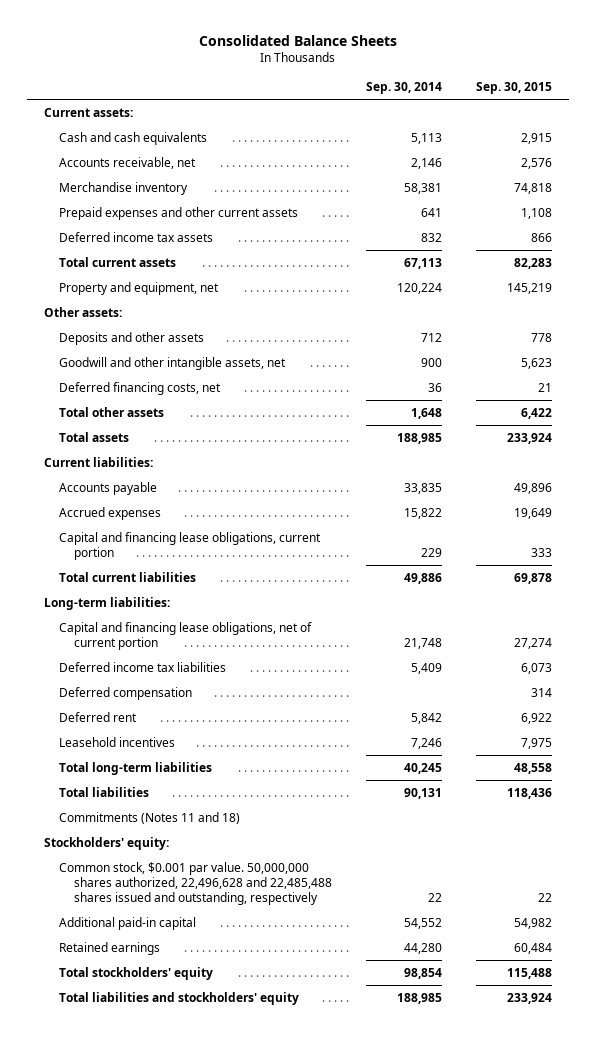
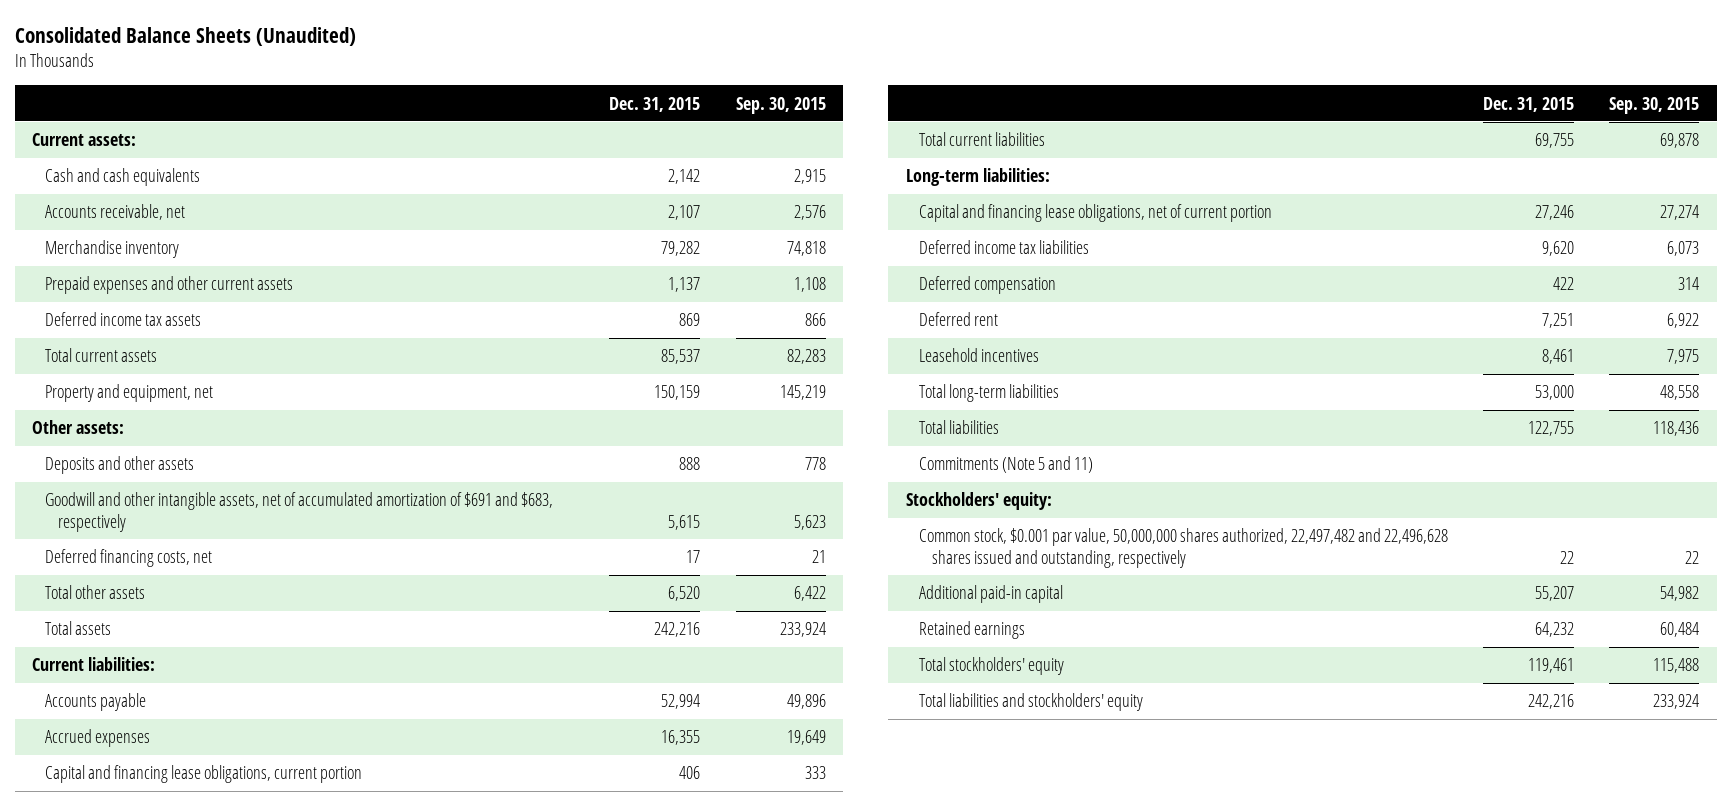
[199,35,398,47] Consolidated Balance Sheets -> [14,26,356,46] Consolidated Balance Sheets (Unaudited)
[365,82,442,95] Sep. 30, 2014 -> none
none -> [609,96,701,112] Dec. 31, 2015
[58,356,286,370] Goodwill and other intangible assets, net -> [45,492,554,532] Goodwill and other intangible assets, net of accumulated amortization of $691 and $683, respectively
[58,811,240,824] Commitments (Notes 11 and 18) -> [918,456,1093,474] Commitments (Note 5 and 11)
[58,861,332,906] Common stock, $0.001 par value. 50,000,000 shares authorized, 22,496,628 and 22,485,488 shares issued and outstanding, respectively -> [918,528,1448,568] Common stock, $0.001 par value, 50,000,000 shares authorized, 22,497,482 and 22,496,628 shares issued and outstanding, respectively

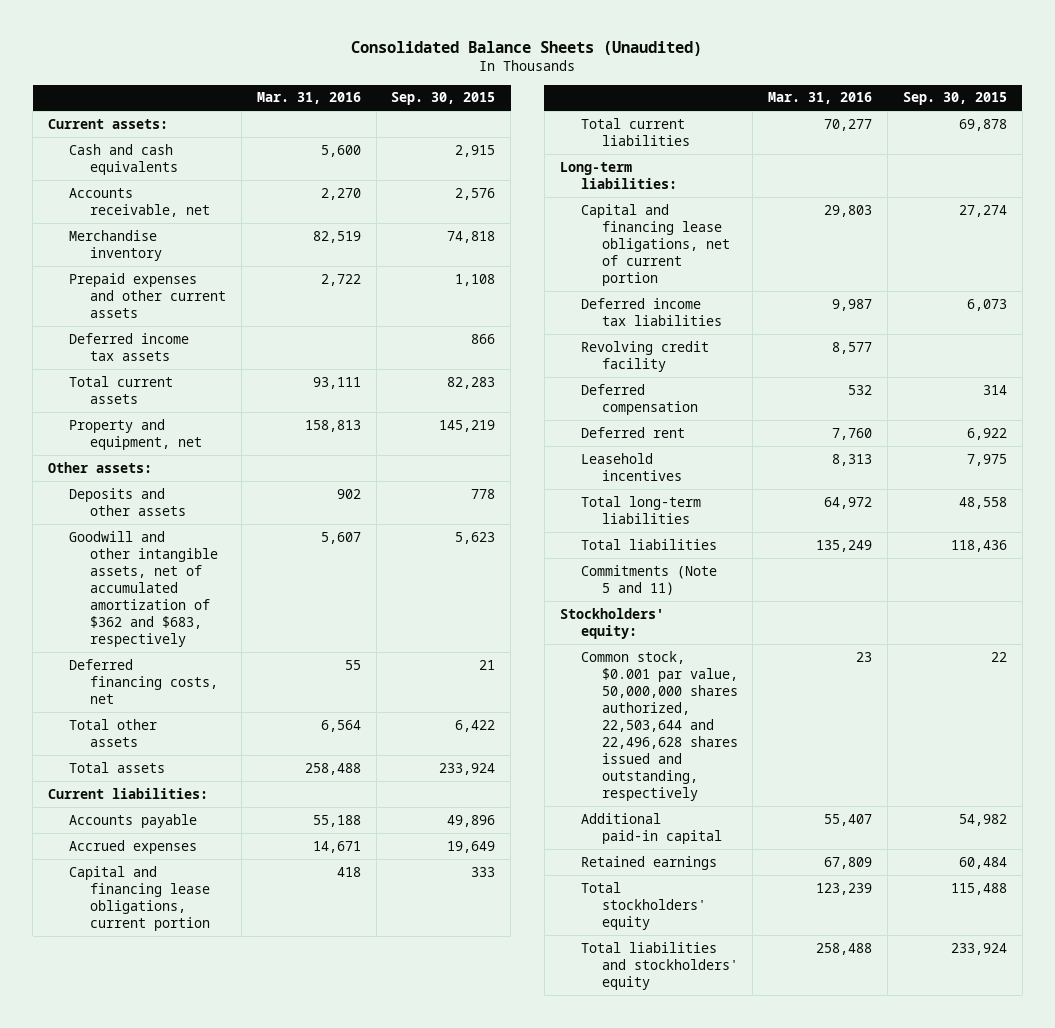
[609,96,701,112] Dec. 31, 2015 -> none
none -> [256,92,361,105] Mar. 31, 2016
[45,492,554,532] Goodwill and other intangible assets, net of accumulated amortization of $691 and $683, respectively -> [69,530,219,647] Goodwill and other intangible assets, net of accumulated amortization of $362 and $683, respectively
none -> [580,340,709,372] Revolving credit facility
[918,528,1448,568] Common stock, $0.001 par value, 50,000,000 shares authorized, 22,497,482 and 22,496,628 shares issued and outstanding, respectively -> [580,650,738,801] Common stock, $0.001 par value, 50,000,000 shares authorized, 22,503,644 and 22,496,628 shares issued and outstanding, respectively

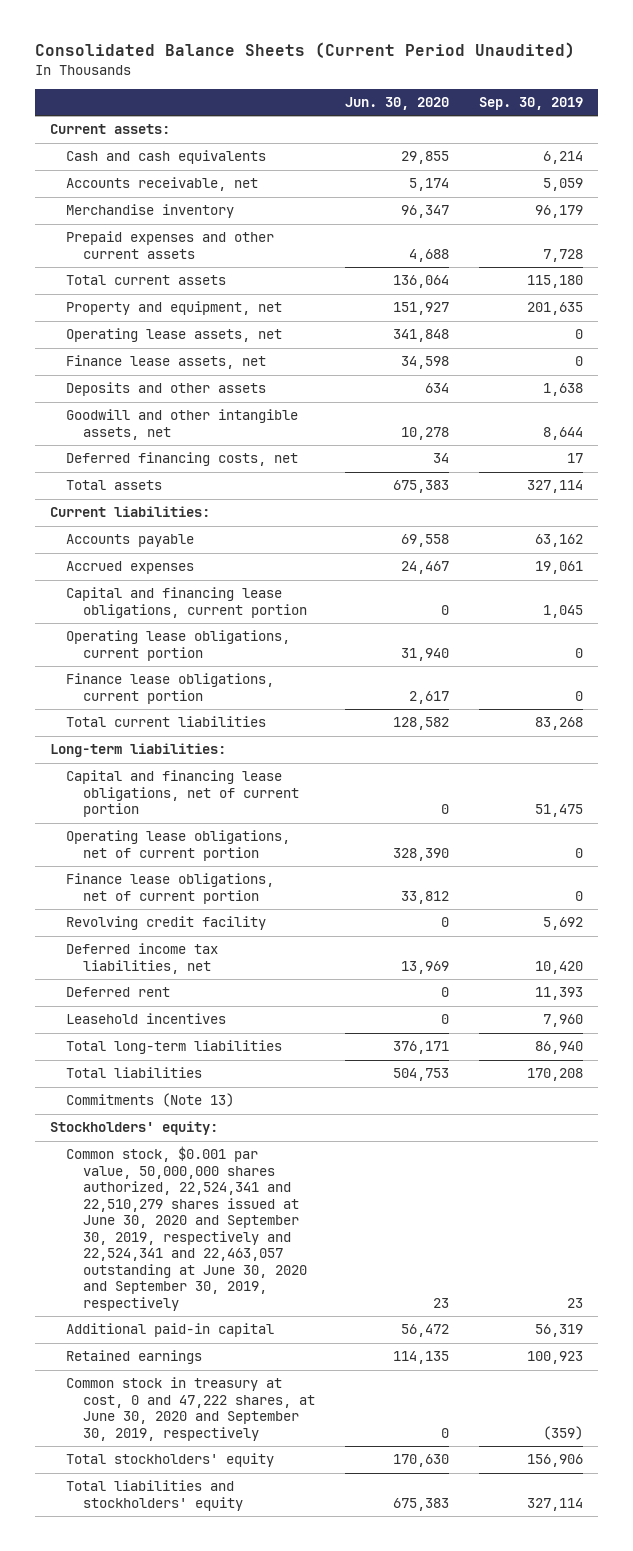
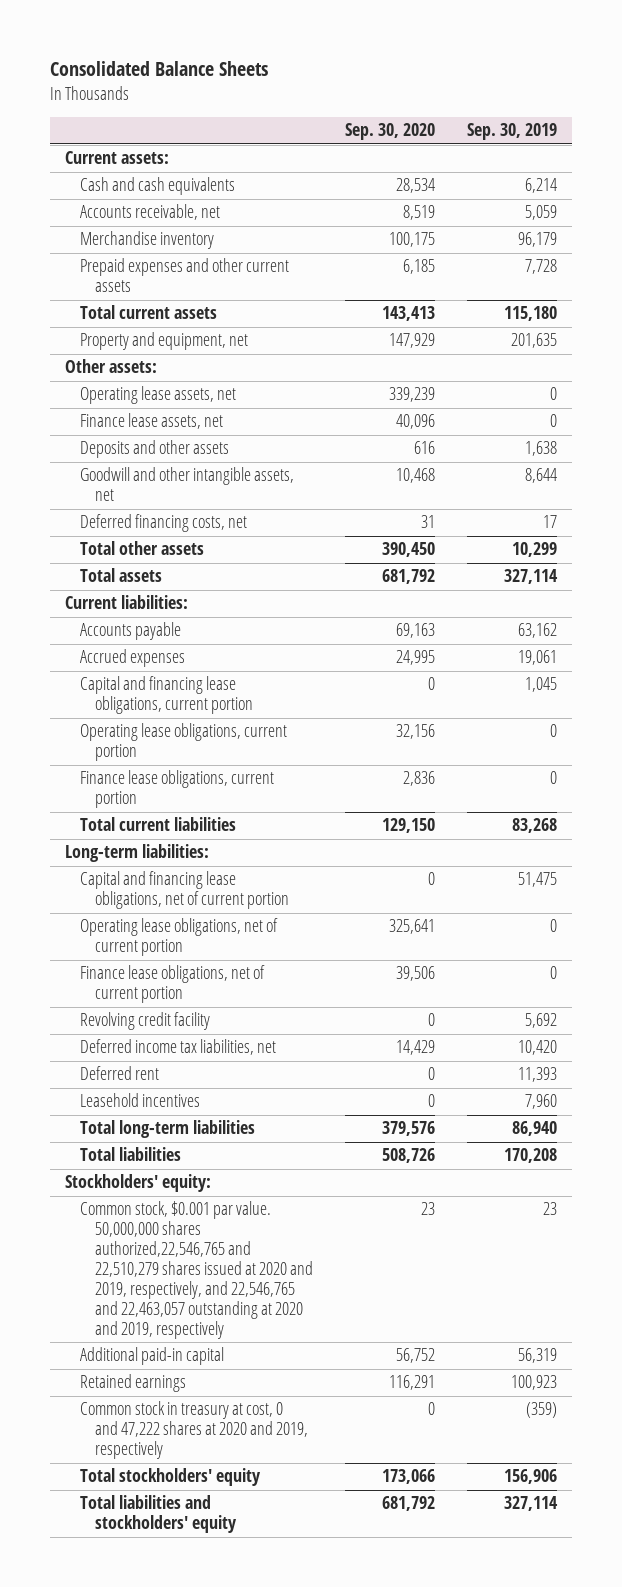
[35,42,576,59] Consolidated Balance Sheets (Current Period Unaudited) -> [49,61,268,77] Consolidated Balance Sheets
[344,96,449,110] Jun. 30, 2020 -> none
none -> [344,123,435,141] Sep. 30, 2020
none -> [65,359,158,374] Other assets:
none -> [80,541,205,556] Total other assets
[66,1093,235,1108] Commitments (Note 13) -> none
[66,1146,307,1311] Common stock, $0.001 par value, 50,000,000 shares authorized, 22,524,341 and 22,510,279 shares issued at June 30, 2020 and September 30, 2019, respectively and 22,524,341 and 22,463,057 outstanding at June 30, 2020 and September 30, 2019, respectively -> [80,1201,314,1340] Common stock, $0.001 par value. 50,000,000 shares authorized,22,546,765 and 22,510,279 shares issued at 2020 and 2019, respectively, and 22,546,765 and 22,463,057 outstanding at 2020 and 2019, respectively
[66,1377,315,1441] Common stock in treasury at cost, 0 and 47,222 shares, at June 30, 2020 and September 30, 2019, respectively -> [80,1401,309,1460] Common stock in treasury at cost, 0 and 47,222 shares at 2020 and 2019, respectively

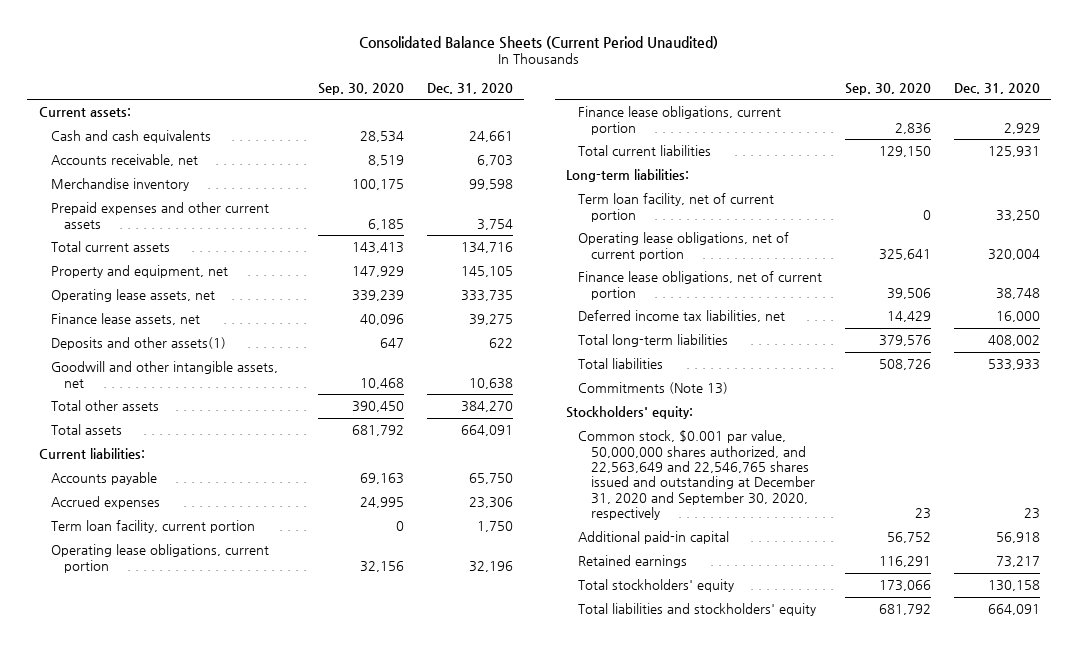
[49,61,268,77] Consolidated Balance Sheets -> [359,35,719,49] Consolidated Balance Sheets (Current Period Unaudited)
[466,123,557,141] Sep. 30, 2019 -> none
none -> [426,82,513,94] Dec. 31, 2020
[65,359,158,374] Other assets: -> none
[80,440,230,459] Deposits and other assets -> [51,337,227,351] Deposits and other assets(1)
[413,441,435,455] 616 -> [379,338,404,349] 647
[80,514,248,533] Deferred financing costs, net -> none
[80,676,254,715] Capital and financing lease obligations, current portion -> none
none -> [51,520,256,534] Term loan facility, current portion
[80,871,290,910] Capital and financing lease obligations, net of current portion -> none
none -> [578,193,775,222] Term loan facility, net of current portion
[80,1012,211,1031] Revolving credit facility -> none
[80,1066,160,1081] Deferred rent -> none
[80,1093,201,1108] Leasehold incentives -> none
none -> [578,382,729,395] Commitments (Note 13)
[80,1201,314,1340] Common stock, $0.001 par value. 50,000,000 shares authorized,22,546,765 and 22,510,279 shares issued at 2020 and 2019, respectively, and 22,546,765 and 22,463,057 outstanding at 2020 and 2019, respectively -> [578,430,815,521] Common stock, $0.001 par value, 50,000,000 shares authorized, and 22,563,649 and 22,546,765 shares issued and outstanding at December 31, 2020 and September 30, 2020, respectively
[80,1401,309,1460] Common stock in treasury at cost, 0 and 47,222 shares at 2020 and 2019, respectively -> none

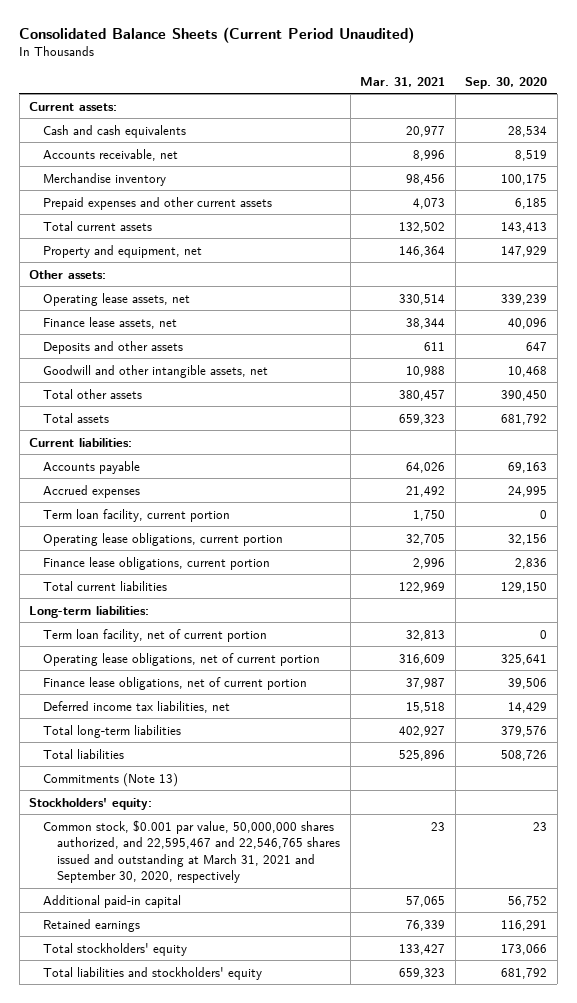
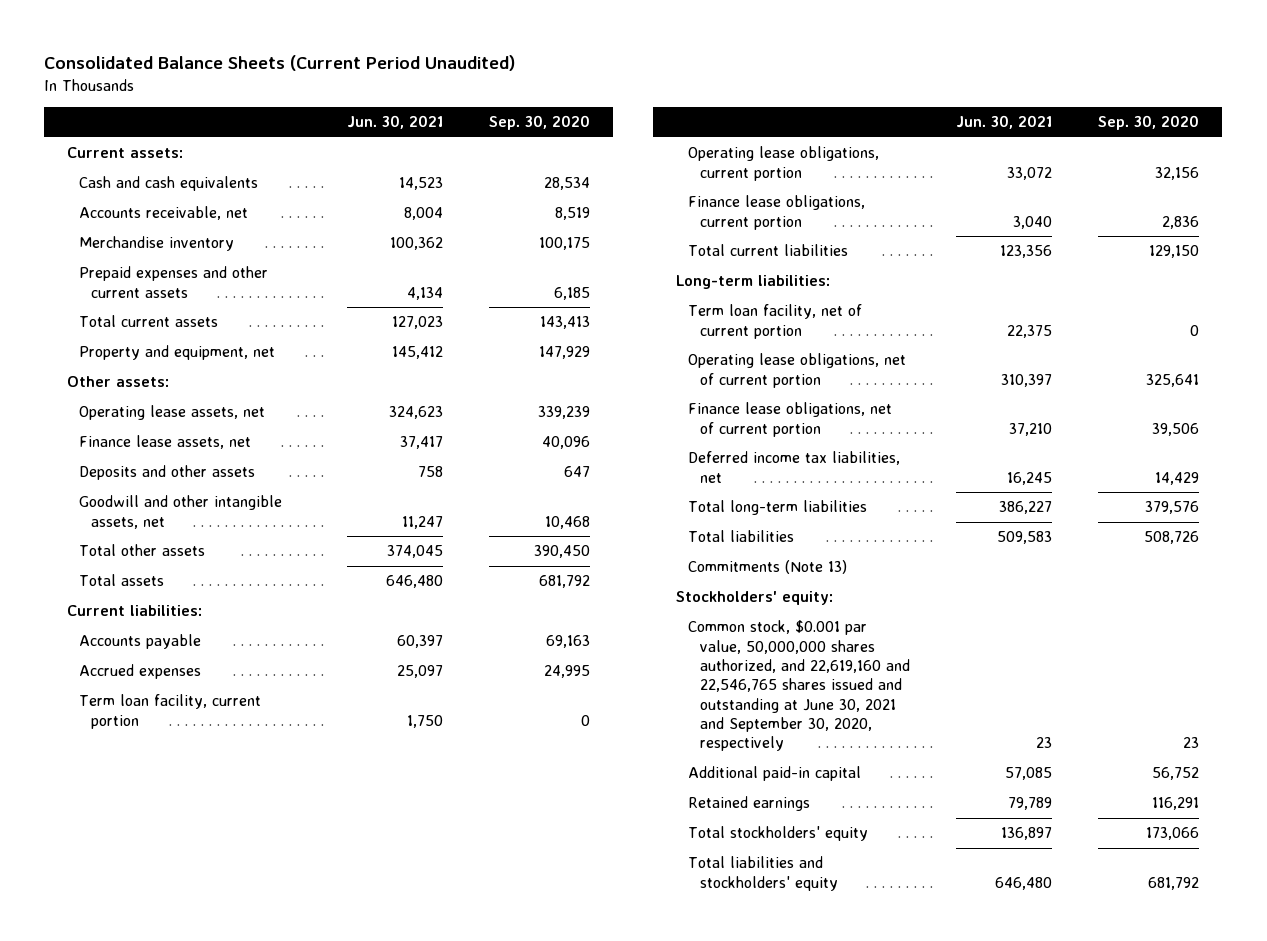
[360,76,446,87] Mar. 31, 2021 -> none
none -> [347,115,444,130] Jun. 30, 2021
[43,819,341,884] Common stock, $0.001 par value, 50,000,000 shares authorized, and 22,595,467 and 22,546,765 shares issued and outstanding at March 31, 2021 and September 30, 2020, respectively -> [688,620,911,752] Common stock, $0.001 par value, 50,000,000 shares authorized, and 22,619,160 and 22,546,765 shares issued and outstanding at June 30, 2021 and September 30, 2020, respectively

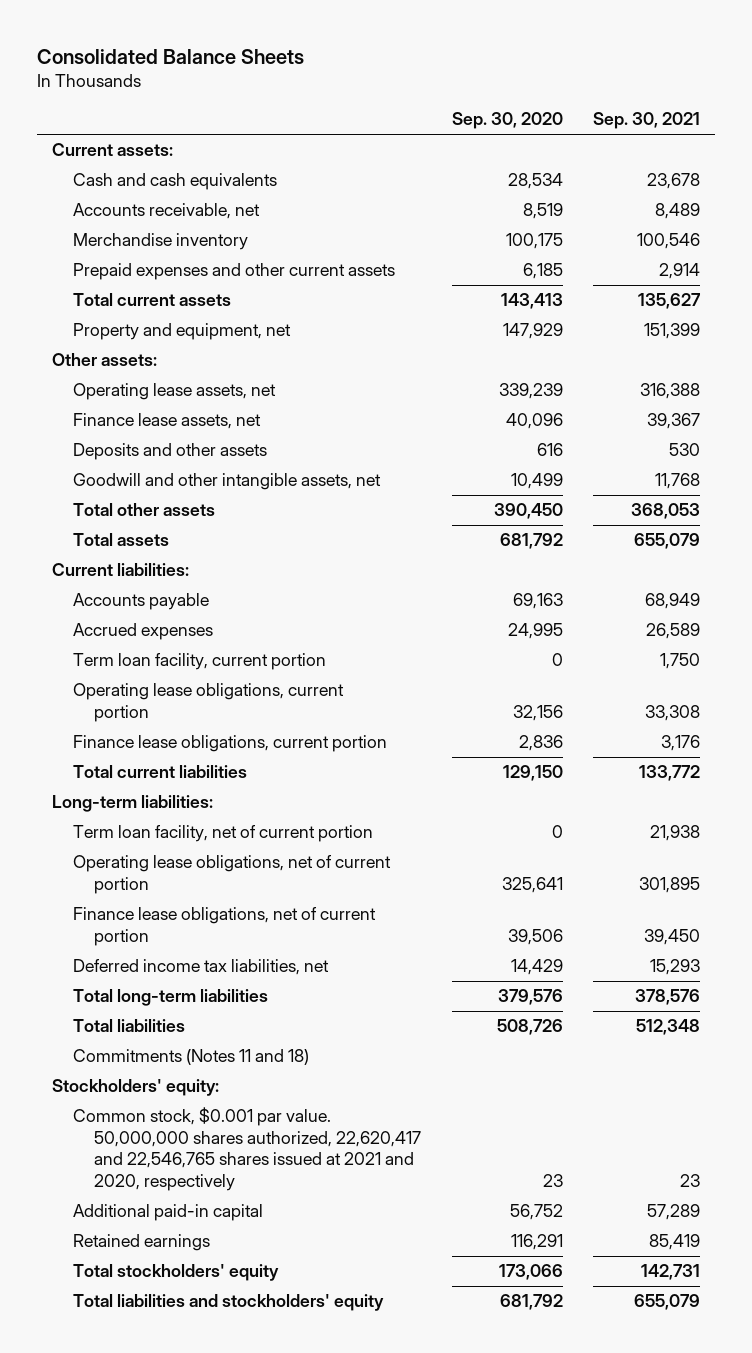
[44,55,516,72] Consolidated Balance Sheets (Current Period Unaudited) -> [36,48,304,64] Consolidated Balance Sheets
[347,115,444,130] Jun. 30, 2021 -> none
none -> [593,112,701,130] Sep. 30, 2021
[564,466,591,478] 647 -> [536,443,563,457] 616
[545,515,591,529] 10,468 -> [510,473,563,490] 10,499
[688,560,848,575] Commitments (Note 13) -> [73,1049,310,1066] Commitments (Notes 11 and 18)
[688,620,911,752] Common stock, $0.001 par value, 50,000,000 shares authorized, and 22,619,160 and 22,546,765 shares issued and outstanding at June 30, 2021 and September 30, 2020, respectively -> [73,1107,422,1191] Common stock, $0.001 par value. 50,000,000 shares authorized, 22,620,417 and 22,546,765 shares issued at 2021 and 2020, respectively

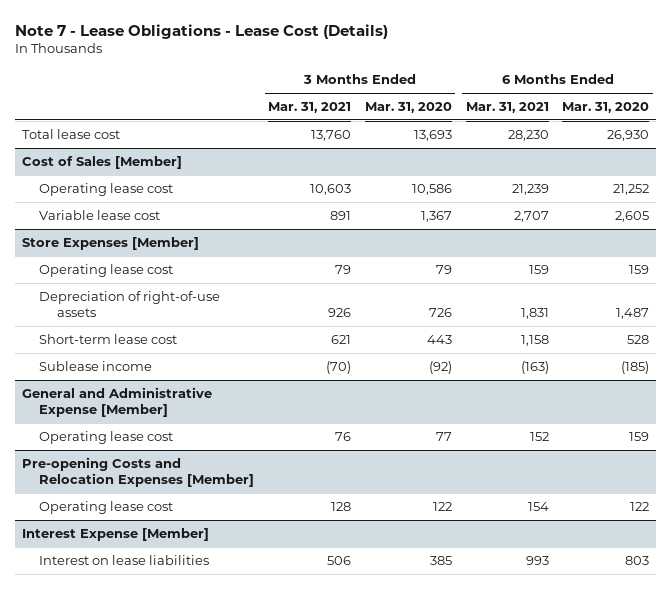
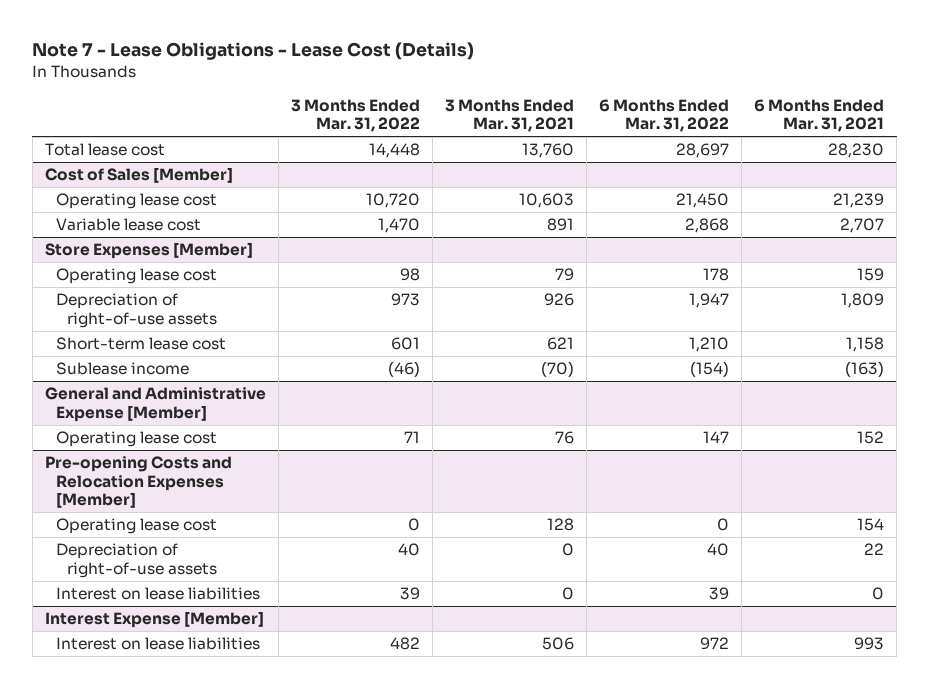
[364,101,452,113] Mar. 31, 2020 -> none
[562,101,650,113] Mar. 31, 2020 -> none
none -> [290,98,420,133] 3 Months Ended Mar. 31, 2022
none -> [599,98,730,133] 6 Months Ended Mar. 31, 2022
[520,308,549,320] 1,831 -> [841,293,885,309] 1,809
none -> [55,543,217,578] Depreciation of right-of-use assets
none -> [55,587,260,601] Interest on lease liabilities

